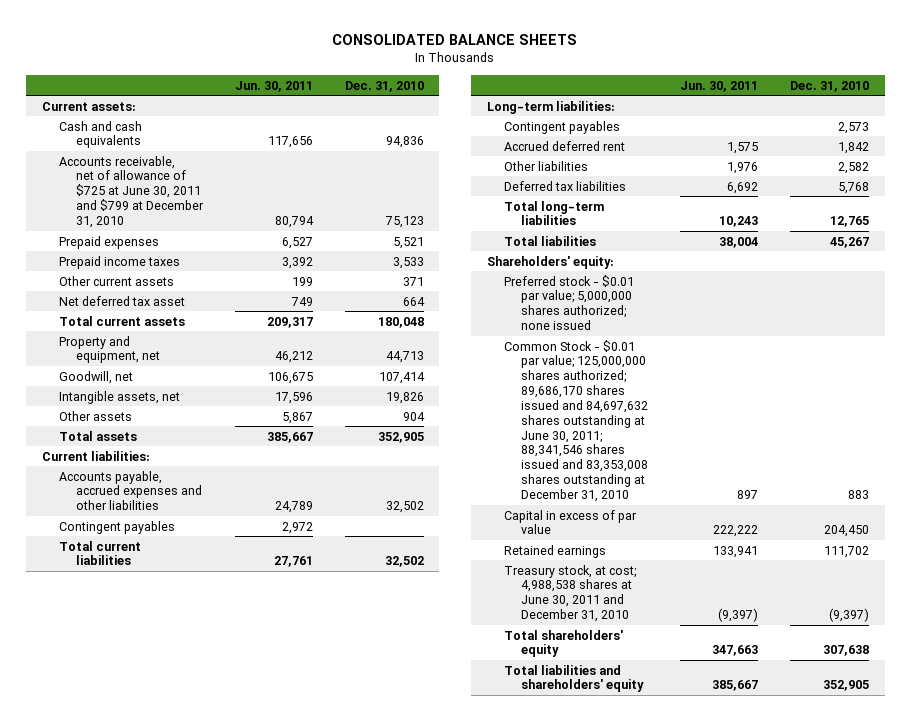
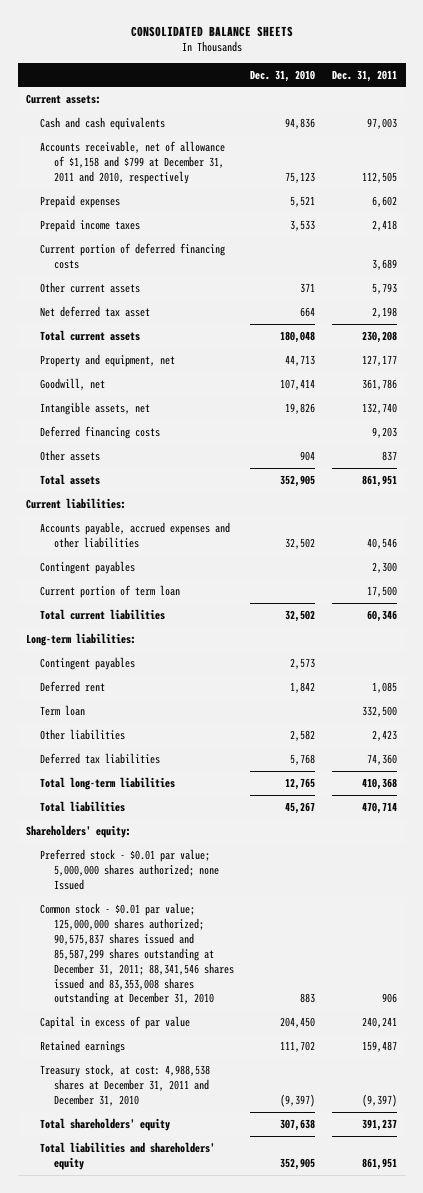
[234,80,313,92] Jun. 30, 2011 -> none
none -> [332,69,398,82] Dec. 31, 2011
[58,155,205,228] Accounts receivable, net of allowance of $725 at June 30, 2011 and $799 at December 31, 2010 -> [39,140,225,184] Accounts receivable, net of allowance of $1,158 and $799 at December 31, 2011 and 2010, respectively
none -> [39,242,225,269] Current portion of deferred financing costs
none -> [39,425,160,439] Deferred financing costs
none -> [39,584,180,598] Current portion of term loan
[504,140,626,151] Accrued deferred rent -> [39,680,105,692] Deferred rent
none -> [39,704,85,716] Term loan
[504,274,635,331] Preferred stock - $0.01 par value; 5,000,000 shares authorized; none issued -> [39,848,219,890] Preferred stock - $0.01 par value; 5,000,000 shares authorized; none Issued
[504,339,649,502] Common Stock - $0.01 par value; 125,000,000 shares authorized; 89,686,170 shares issued and 84,697,632 shares outstanding at June 30, 2011; 88,341,546 shares issued and 83,353,008 shares outstanding at December 31, 2010 -> [39,902,234,1006] Common stock - $0.01 par value; 125,000,000 shares authorized; 90,575,837 shares issued and 85,587,299 shares outstanding at December 31, 2011; 88,341,546 shares issued and 83,353,008 shares outstanding at December 31, 2010
[504,564,637,623] Treasury stock, at cost; 4,988,538 shares at June 30, 2011 and December 31, 2010 -> [39,1063,210,1106] Treasury stock, at cost: 4,988,538 shares at December 31, 2011 and December 31, 2010

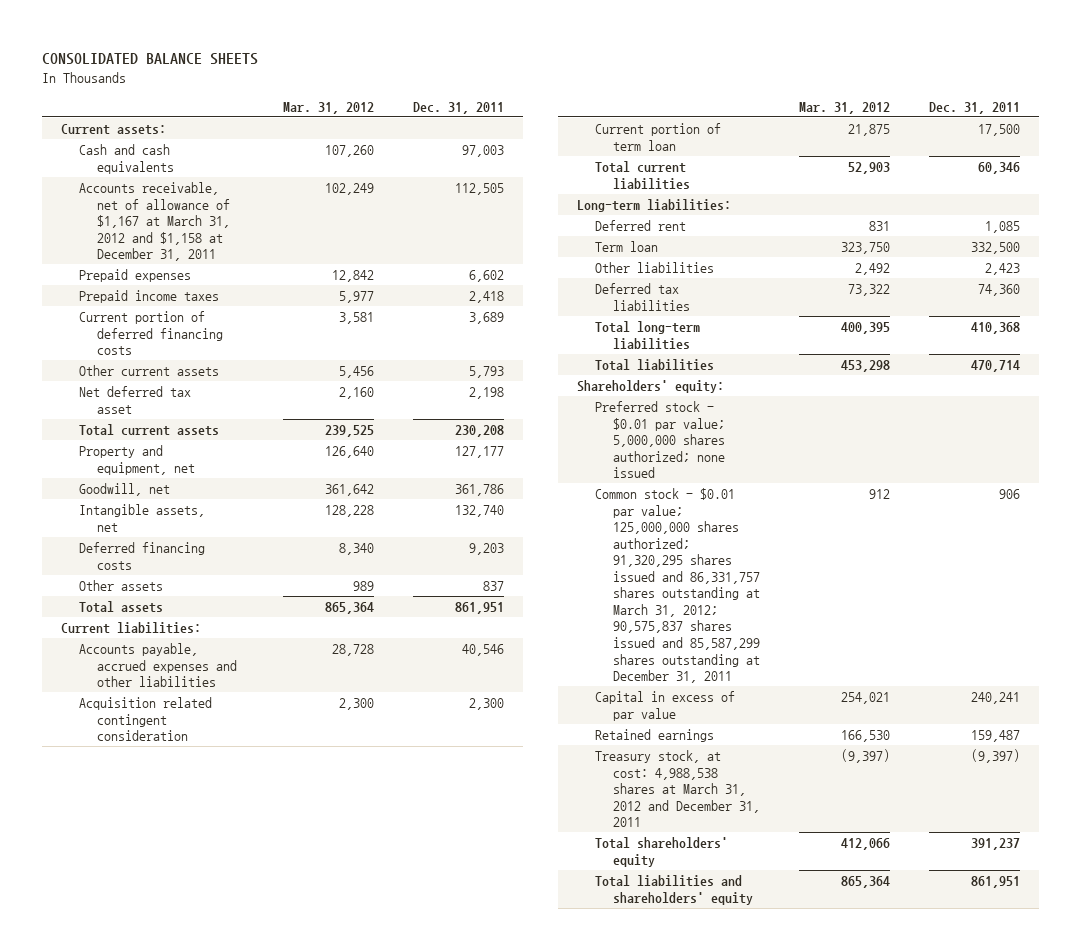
[250,69,316,82] Dec. 31, 2010 -> none
none -> [282,101,374,114] Mar. 31, 2012
[39,140,225,184] Accounts receivable, net of allowance of $1,158 and $799 at December 31, 2011 and 2010, respectively -> [78,182,230,262] Accounts receivable, net of allowance of $1,167 at March 31, 2012 and $1,158 at December 31, 2011
[39,560,135,574] Contingent payables -> [78,697,212,742] Acquisition related contingent consideration
[39,656,135,670] Contingent payables -> none
[39,848,219,890] Preferred stock - $0.01 par value; 5,000,000 shares authorized; none Issued -> [595,401,725,479] Preferred stock - $0.01 par value; 5,000,000 shares authorized; none issued
[39,902,234,1006] Common stock - $0.01 par value; 125,000,000 shares authorized; 90,575,837 shares issued and 85,587,299 shares outstanding at December 31, 2011; 88,341,546 shares issued and 83,353,008 shares outstanding at December 31, 2010 -> [595,488,760,684] Common stock - $0.01 par value; 125,000,000 shares authorized; 91,320,295 shares issued and 86,331,757 shares outstanding at March 31, 2012; 90,575,837 shares issued and 85,587,299 shares outstanding at December 31, 2011
[39,1063,210,1106] Treasury stock, at cost: 4,988,538 shares at December 31, 2011 and December 31, 2010 -> [595,750,760,828] Treasury stock, at cost: 4,988,538 shares at March 31, 2012 and December 31, 2011

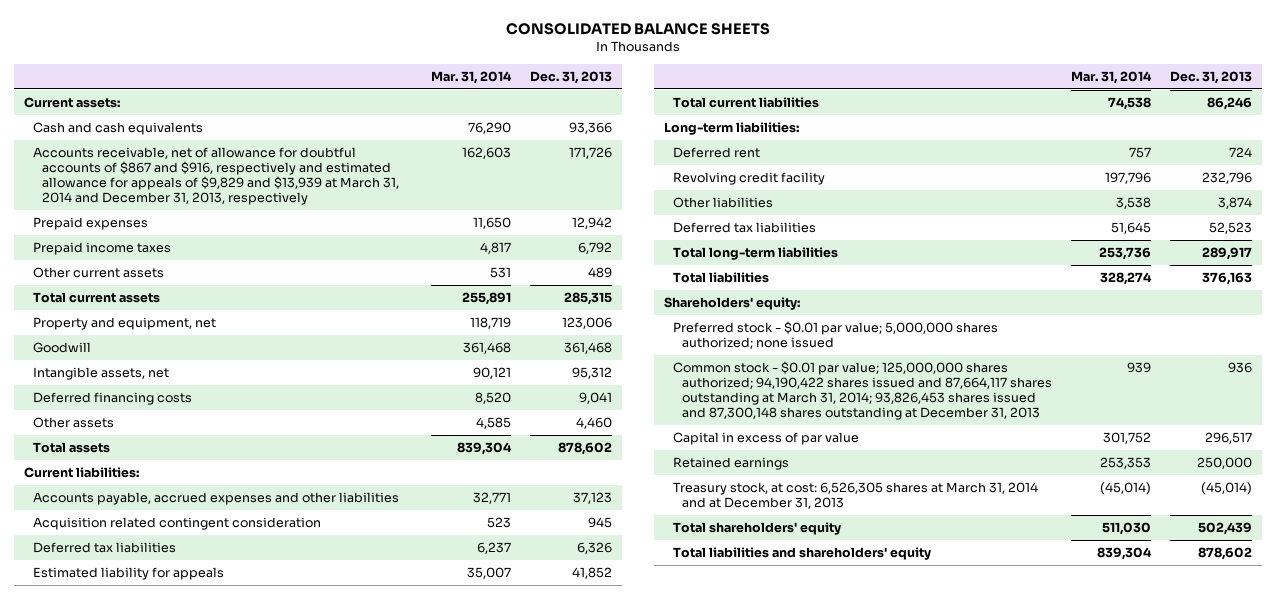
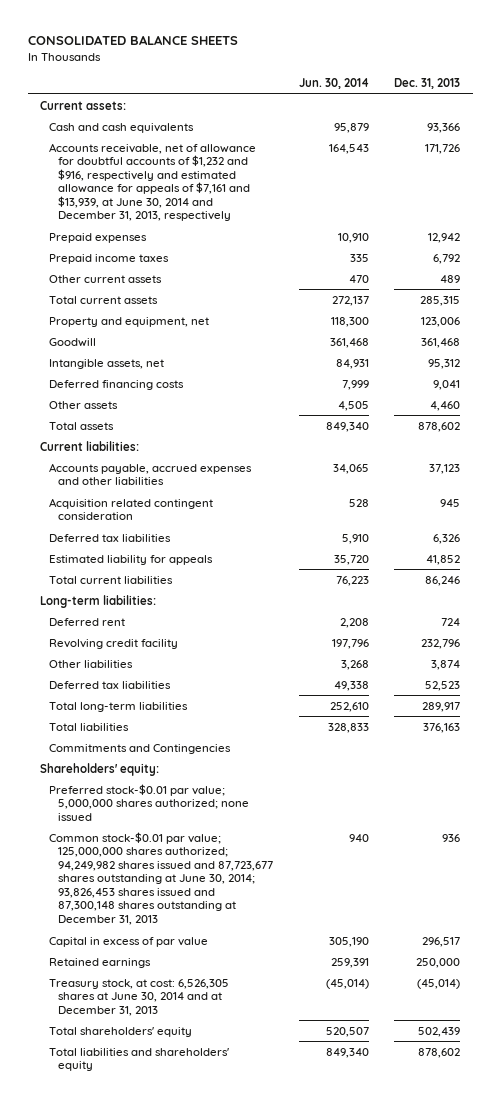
[431,70,513,84] Mar. 31, 2014 -> none
none -> [298,78,369,90] Jun. 30, 2014
[32,147,399,205] Accounts receivable, net of allowance for doubtful accounts of $867 and $916, respectively and estimated allowance for appeals of $9,829 and $13,939 at March 31, 2014 and December 31, 2013, respectively -> [49,142,257,222] Accounts receivable, net of allowance for doubtful accounts of $1,232 and $916, respectively and estimated allowance for appeals of $7,161 and $13,939, at June 30, 2014 and December 31, 2013, respectively
none -> [49,743,232,754] Commitments and Contingencies
[672,321,998,350] Preferred stock - $0.01 par value; 5,000,000 shares authorized; none issued -> [49,783,250,821] Preferred stock-$0.01 par value; 5,000,000 shares authorized; none issued
[672,361,1052,420] Common stock - $0.01 par value; 125,000,000 shares authorized; 94,190,422 shares issued and 87,664,117 shares outstanding at March 31, 2014; 93,826,453 shares issued and 87,300,148 shares outstanding at December 31, 2013 -> [49,831,274,925] Common stock-$0.01 par value; 125,000,000 shares authorized; 94,249,982 shares issued and 87,723,677 shares outstanding at June 30, 2014; 93,826,453 shares issued and 87,300,148 shares outstanding at December 31, 2013
[672,482,1038,510] Treasury stock, at cost: 6,526,305 shares at March 31, 2014 and at December 31, 2013 -> [49,978,230,1016] Treasury stock, at cost: 6,526,305 shares at June 30, 2014 and at December 31, 2013

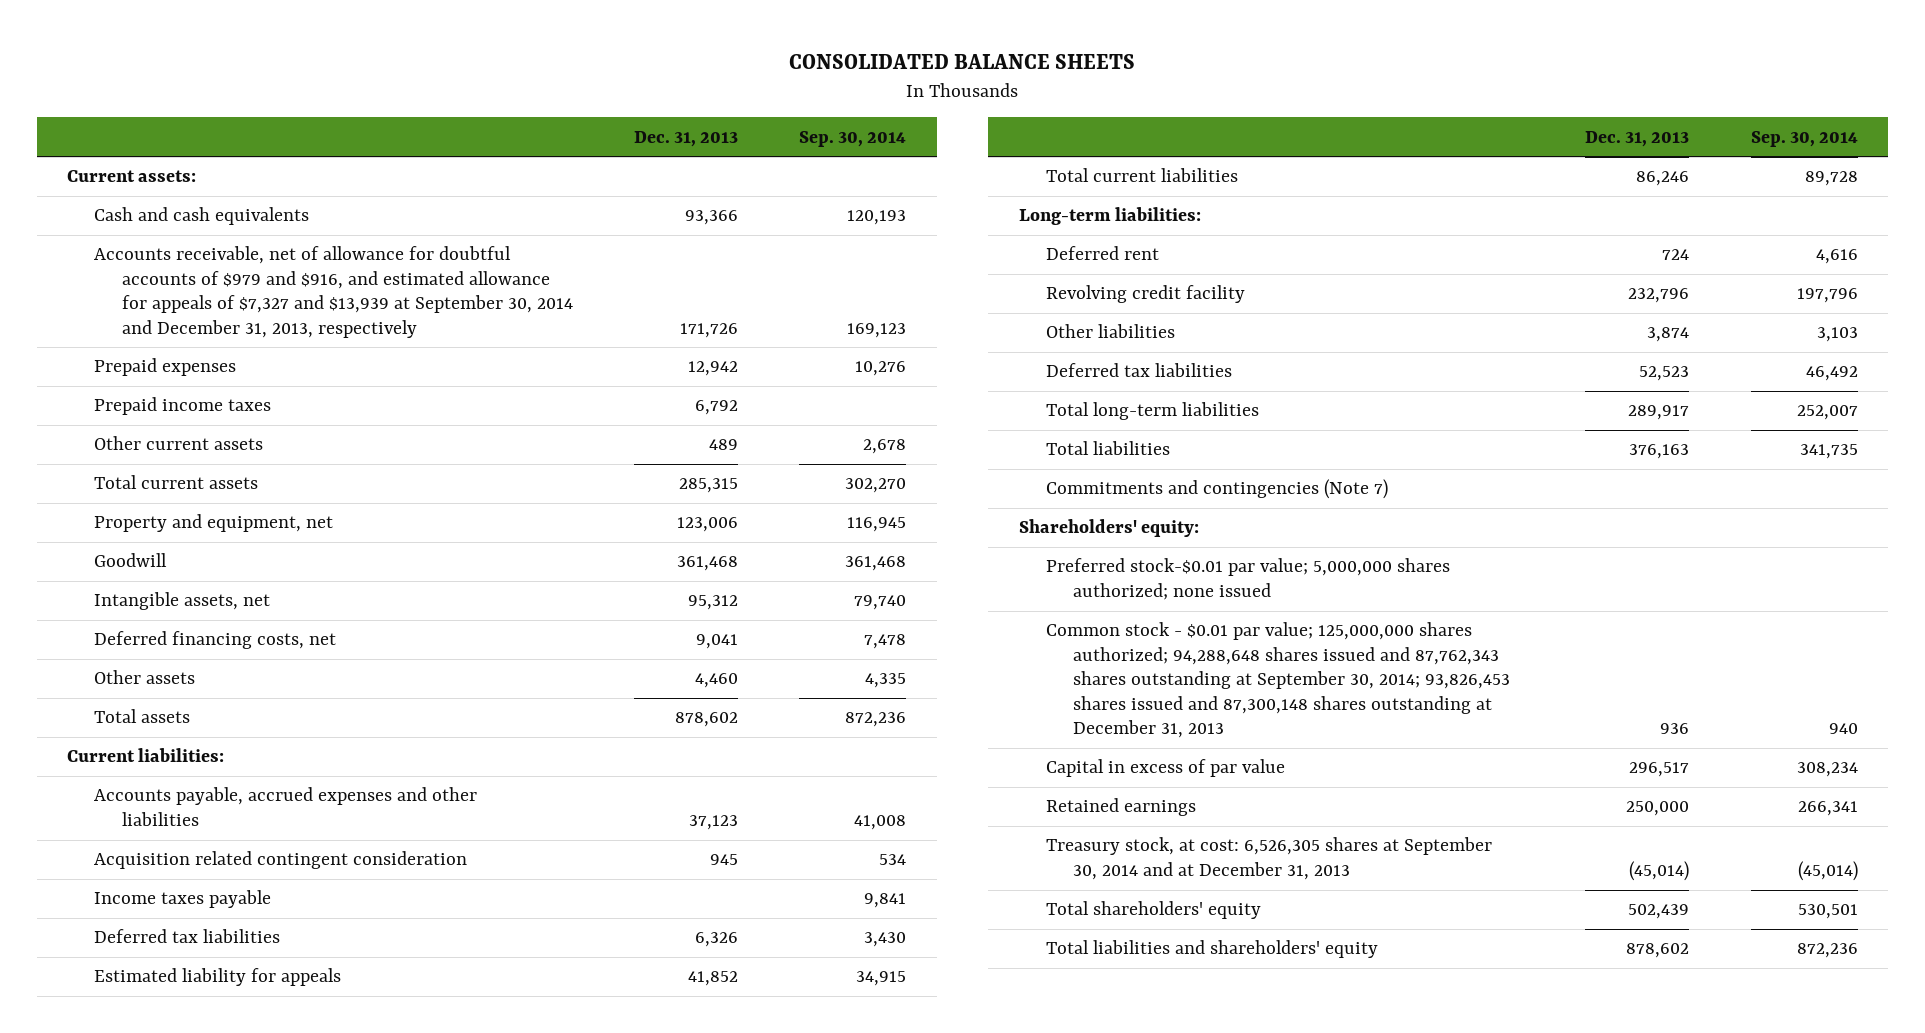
[298,78,369,90] Jun. 30, 2014 -> none
none -> [798,130,906,147] Sep. 30, 2014
[49,142,257,222] Accounts receivable, net of allowance for doubtful accounts of $1,232 and $916, respectively and estimated allowance for appeals of $7,161 and $13,939, at June 30, 2014 and December 31, 2013, respectively -> [94,246,573,338] Accounts receivable, net of allowance for doubtful accounts of $979 and $916, and estimated allowance for appeals of $7,327 and $13,939 at September 30, 2014 and December 31, 2013, respectively
[49,379,185,390] Deferred financing costs -> [94,631,337,650] Deferred financing costs, net
none -> [94,890,272,909] Income taxes payable
[49,743,232,754] Commitments and Contingencies -> [1046,479,1389,500] Commitments and contingencies (Note 7)
[49,831,274,925] Common stock-$0.01 par value; 125,000,000 shares authorized; 94,249,982 shares issued and 87,723,677 shares outstanding at June 30, 2014; 93,826,453 shares issued and 87,300,148 shares outstanding at December 31, 2013 -> [1046,622,1511,739] Common stock - $0.01 par value; 125,000,000 shares authorized; 94,288,648 shares issued and 87,762,343 shares outstanding at September 30, 2014; 93,826,453 shares issued and 87,300,148 shares outstanding at December 31, 2013
[49,978,230,1016] Treasury stock, at cost: 6,526,305 shares at June 30, 2014 and at December 31, 2013 -> [1046,837,1493,880] Treasury stock, at cost: 6,526,305 shares at September 30, 2014 and at December 31, 2013

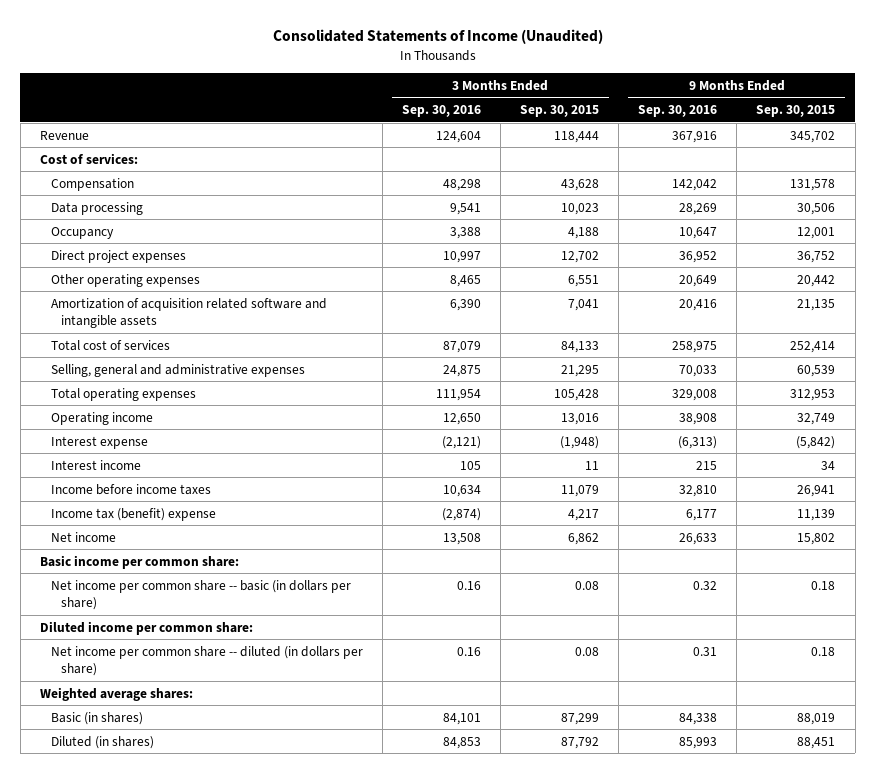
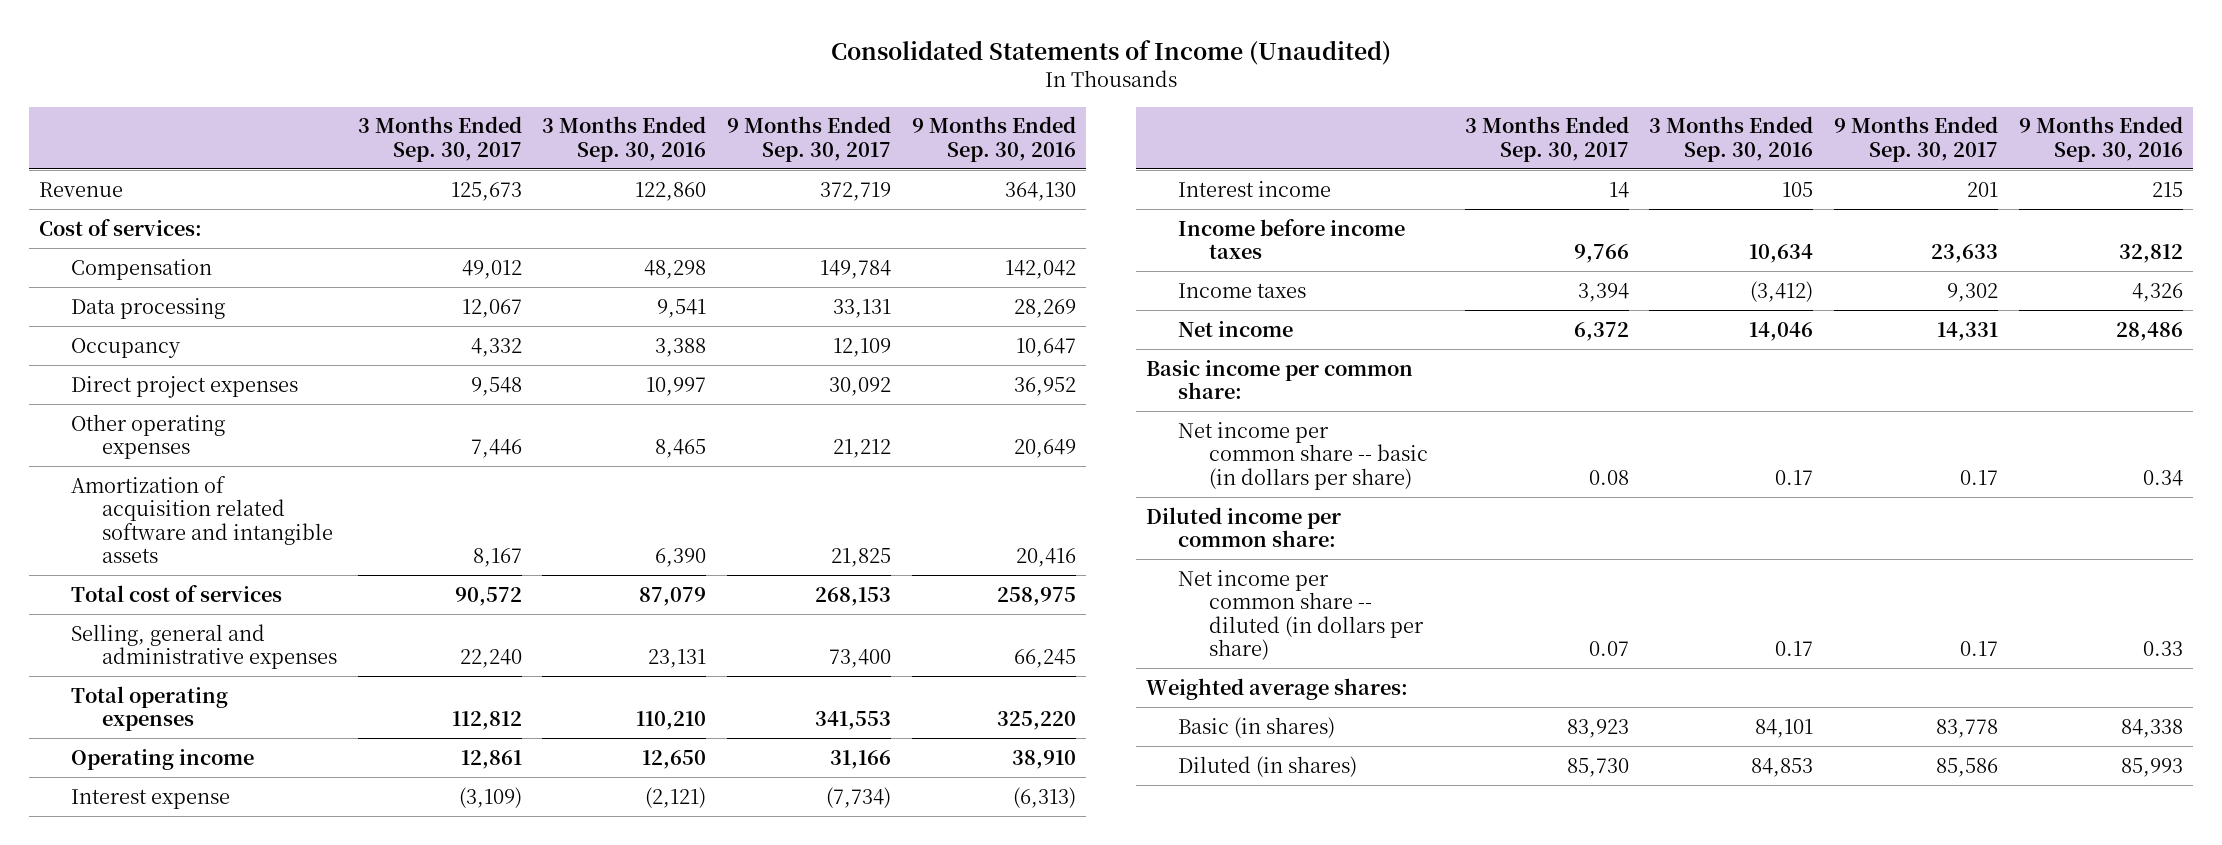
[520,104,600,117] Sep. 30, 2015 -> none
[756,104,836,117] Sep. 30, 2015 -> none
none -> [357,116,522,162] 3 Months Ended Sep. 30, 2017
none -> [726,116,891,162] 9 Months Ended Sep. 30, 2017
[435,130,481,143] 124,604 -> [635,181,707,201] 122,860
[672,130,718,143] 367,916 -> [1004,181,1076,201] 364,130
[442,364,481,377] 24,875 -> [648,649,707,669] 23,131
[679,364,718,377] 70,033 -> [1013,649,1076,669] 66,245
[435,388,481,401] 111,954 -> [636,711,707,731] 110,210
[672,388,718,401] 329,008 -> [996,711,1076,731] 325,220
[679,412,718,425] 38,908 -> [1011,749,1076,769] 38,910
[679,484,718,497] 32,810 -> [2118,244,2183,264] 32,812
[50,507,216,521] Income tax (benefit) expense -> [1177,282,1306,298] Income taxes
[441,507,481,521] (2,874) -> [1750,280,1814,302] (3,412)
[686,508,718,521] 6,177 -> [2131,282,2183,302] 4,326
[442,532,481,545] 13,508 -> [1749,321,1814,341] 14,046
[679,532,718,545] 26,633 -> [2115,321,2183,341] 28,486
[456,580,481,590] 0.16 -> [1775,469,1814,485] 0.17
[693,580,718,590] 0.32 -> [2142,469,2183,486] 0.34
[456,646,481,656] 0.16 -> [1775,640,1814,656] 0.17
[693,646,718,656] 0.31 -> [2142,640,2183,656] 0.33

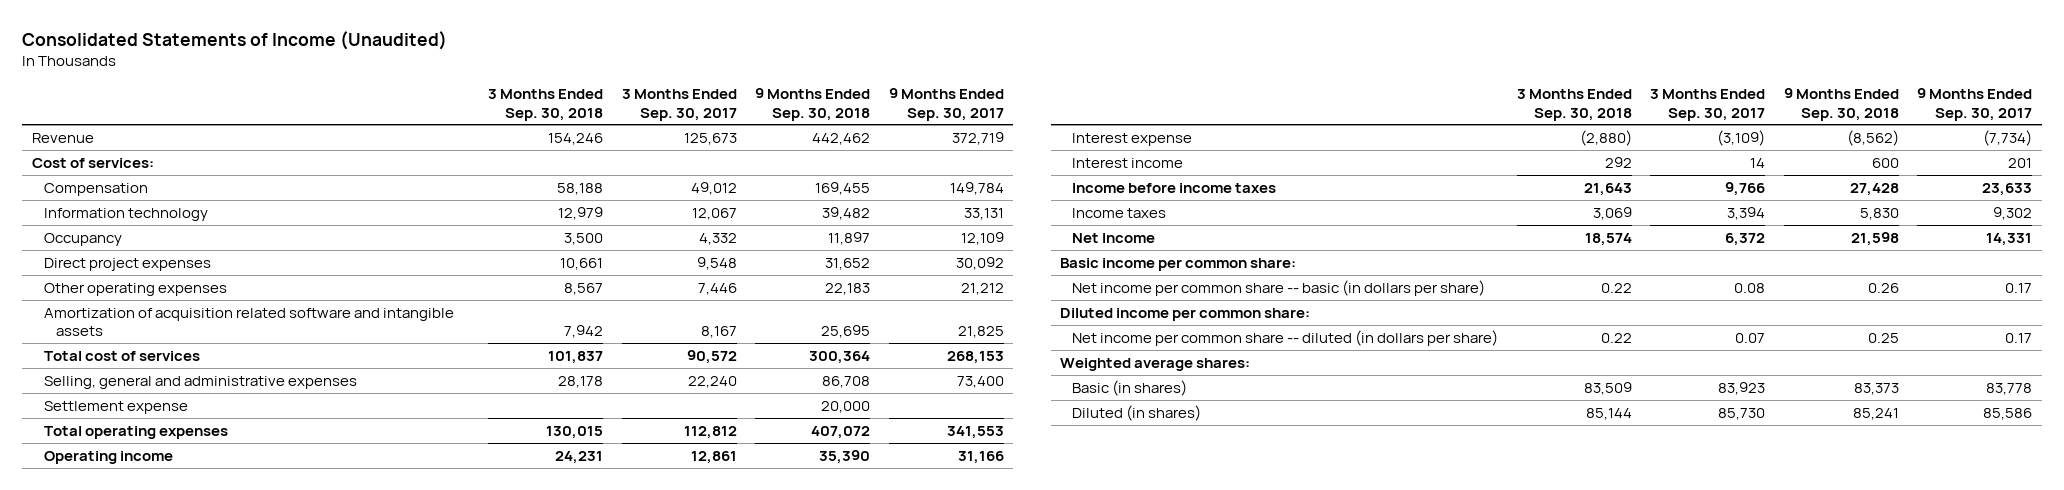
[542,116,707,162] 3 Months Ended Sep. 30, 2016 -> none
[911,116,1076,162] 9 Months Ended Sep. 30, 2016 -> none
none -> [488,89,604,121] 3 Months Ended Sep. 30, 2018
none -> [755,88,871,121] 9 Months Ended Sep. 30, 2018
[70,297,225,319] Data processing -> [43,207,208,221] Information technology
none -> [43,400,188,414] Settlement expense
[1177,320,1293,337] Net income -> [1072,232,1156,243] Net Income

